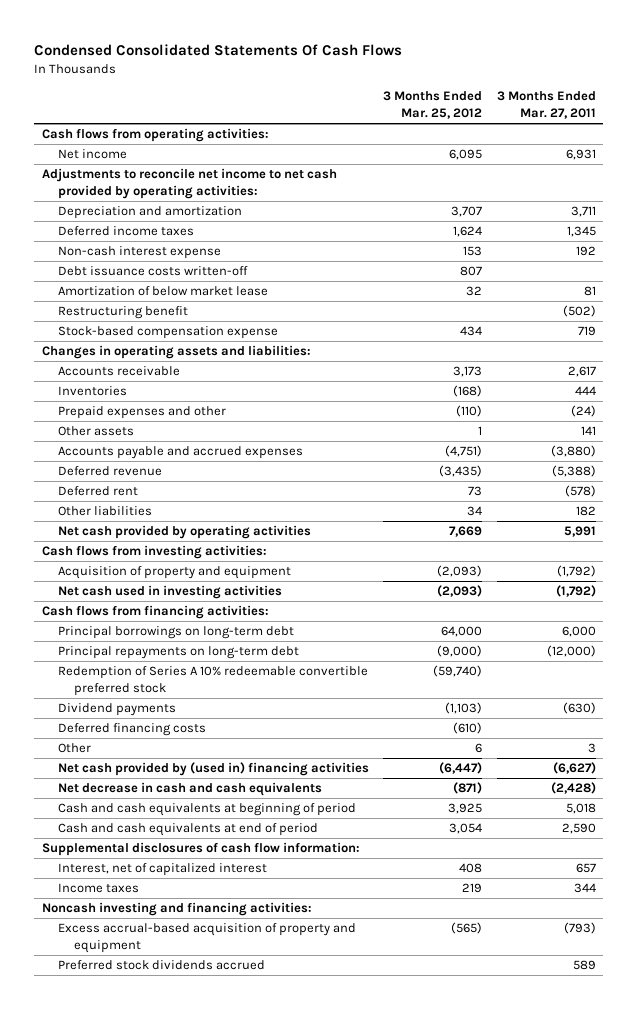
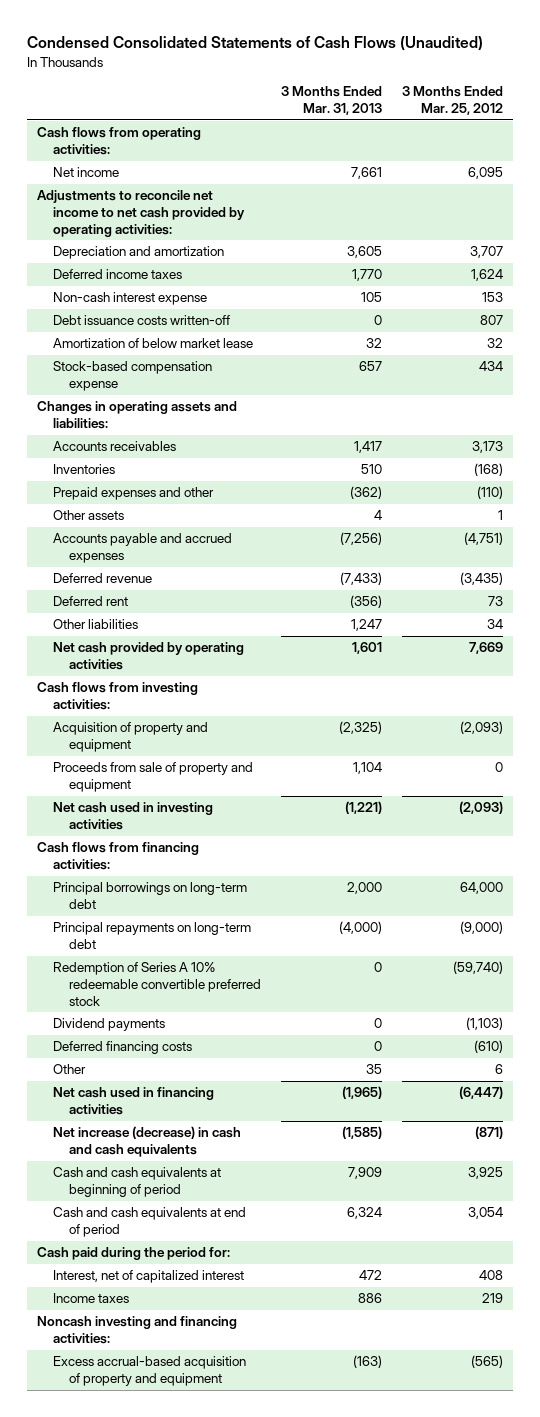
[34,43,403,56] Condensed Consolidated Statements Of Cash Flows -> [27,36,484,52] Condensed Consolidated Statements of Cash Flows (Unaudited)
[497,91,597,120] 3 Months Ended Mar. 27, 2011 -> none
none -> [280,86,382,116] 3 Months Ended Mar. 31, 2013
[57,306,188,320] Restructuring benefit -> none
[57,366,180,377] Accounts receivable -> [53,441,177,452] Accounts receivables
none -> [53,762,254,793] Proceeds from sale of property and equipment
[57,762,369,777] Net cash provided by (used in) financing activities -> [53,1087,215,1116] Net cash used in financing activities
[57,782,322,797] Net decrease in cash and cash equivalents -> [53,1126,242,1158] Net increase (decrease) in cash and cash equivalents
[41,842,360,857] Supplemental disclosures of cash flow information: -> none
none -> [37,1247,231,1261] Cash paid during the period for:
[57,960,265,971] Preferred stock dividends accrued -> none

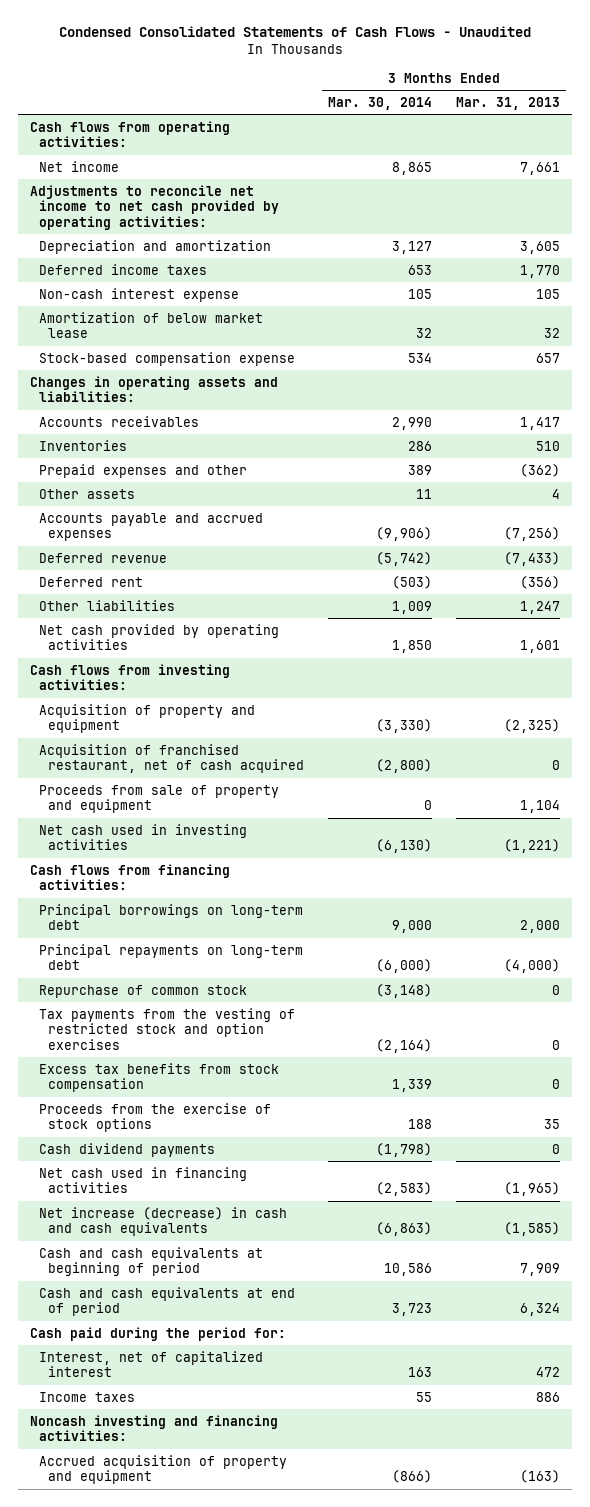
[27,36,484,52] Condensed Consolidated Statements of Cash Flows (Unaudited) -> [58,26,531,38] Condensed Consolidated Statements of Cash Flows - Unaudited
[401,86,503,116] 3 Months Ended Mar. 25, 2012 -> none
none -> [327,96,432,110] Mar. 30, 2014
[53,315,231,326] Debt issuance costs written-off -> none
none -> [39,743,304,774] Acquisition of franchised restaurant, net of cash acquired
[53,962,261,1007] Redemption of Series A 10% redeemable convertible preferred stock -> none
[53,1041,193,1055] Deferred financing costs -> none
[53,1064,87,1075] Other -> none
none -> [39,984,248,998] Repurchase of common stock
none -> [39,1007,296,1050] Tax payments from the vesting of restricted stock and option exercises
none -> [39,1062,280,1093] Excess tax benefits from stock compensation
none -> [39,1102,272,1133] Proceeds from the exercise of stock options
[53,1018,166,1032] Dividend payments -> [39,1142,216,1157] Cash dividend payments
[53,1356,247,1387] Excess accrual-based acquisition of property and equipment -> [39,1454,288,1485] Accrued acquisition of property and equipment

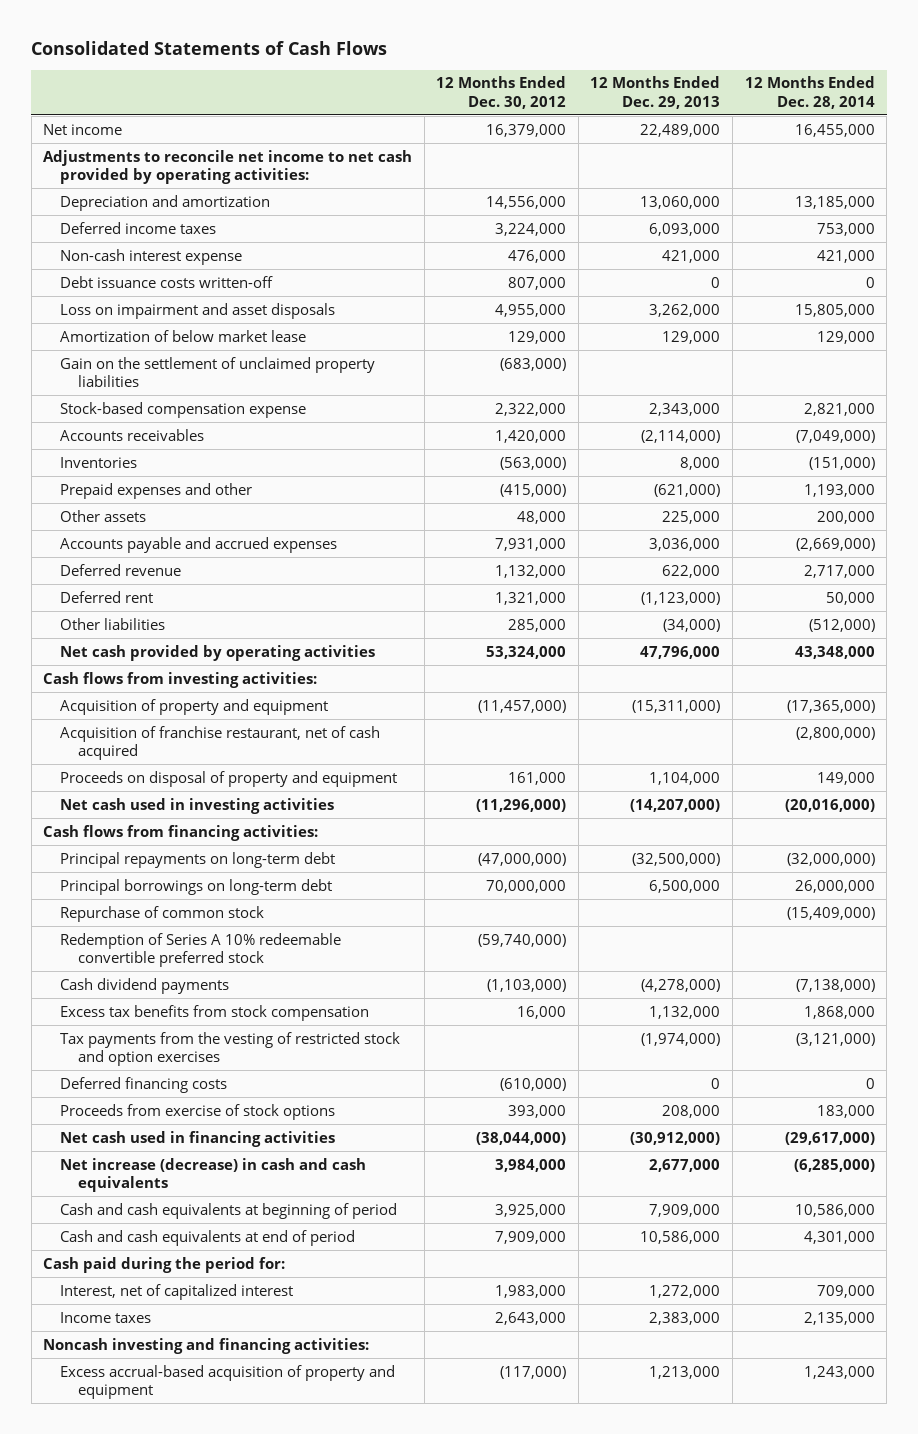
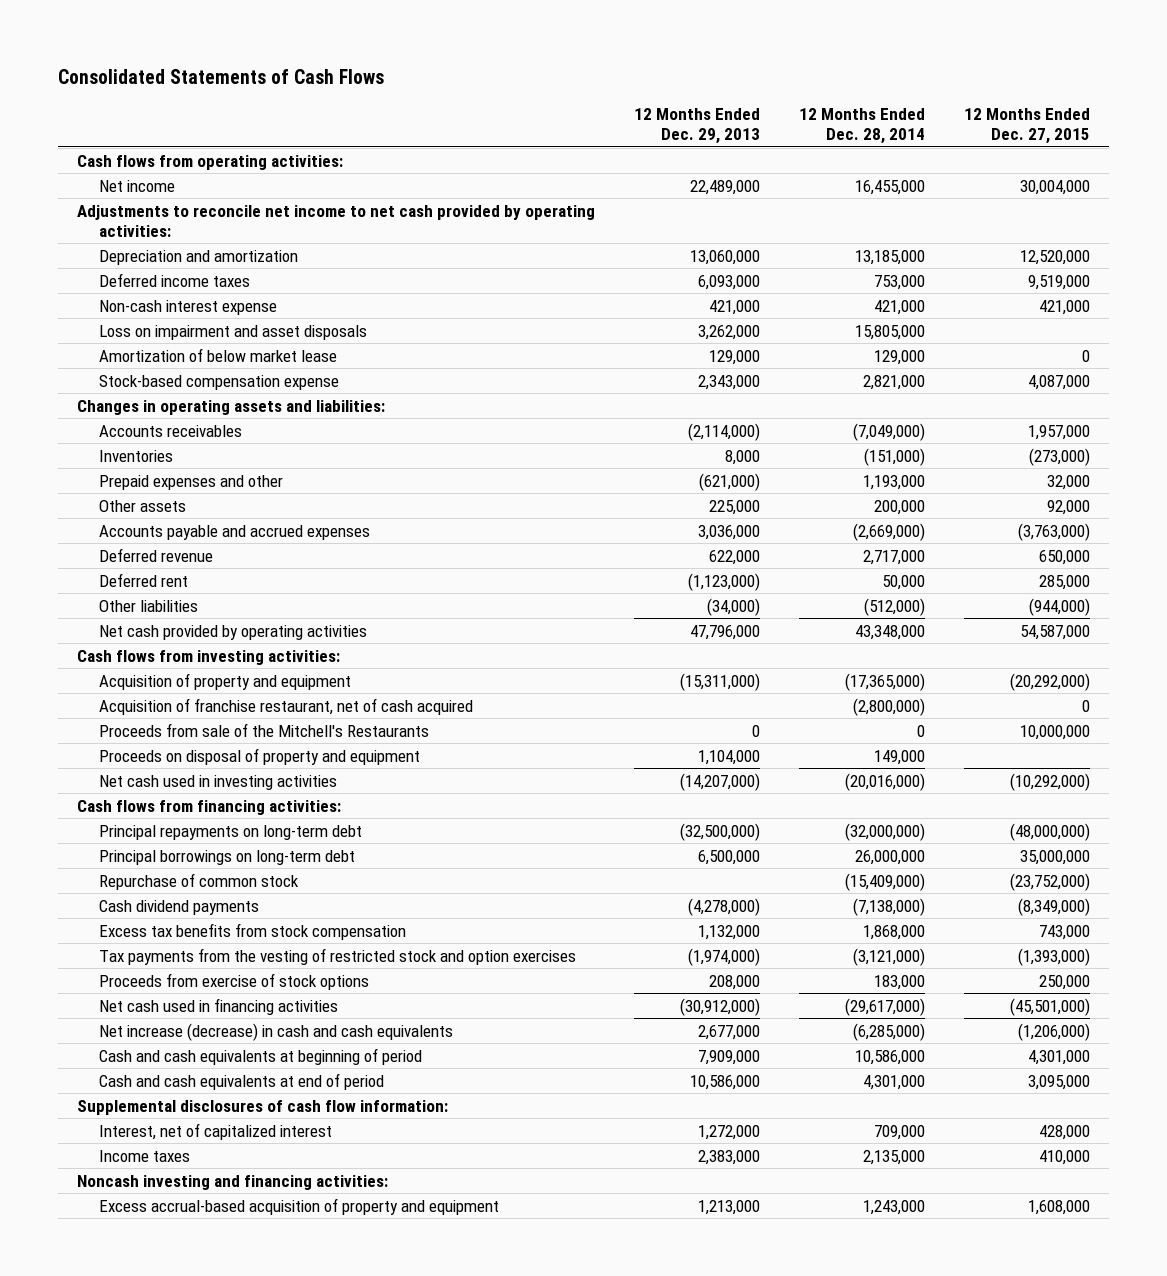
[436,76,567,109] 12 Months Ended Dec. 30, 2012 -> none
none -> [963,107,1090,145] 12 Months Ended Dec. 27, 2015
none -> [76,154,343,170] Cash flows from operating activities:
[60,275,274,288] Debt issuance costs written-off -> none
[60,356,376,388] Gain on the settlement of unclaimed property liabilities -> none
none -> [76,399,385,415] Changes in operating assets and liabilities:
none -> [98,722,429,737] Proceeds from sale of the Mitchell's Restaurants
[60,932,342,968] Redemption of Series A 10% redeemable convertible preferred stock -> none
[60,1076,228,1093] Deferred financing costs -> none
[43,1256,286,1273] Cash paid during the period for: -> none
none -> [76,1099,448,1115] Supplemental disclosures of cash flow information:

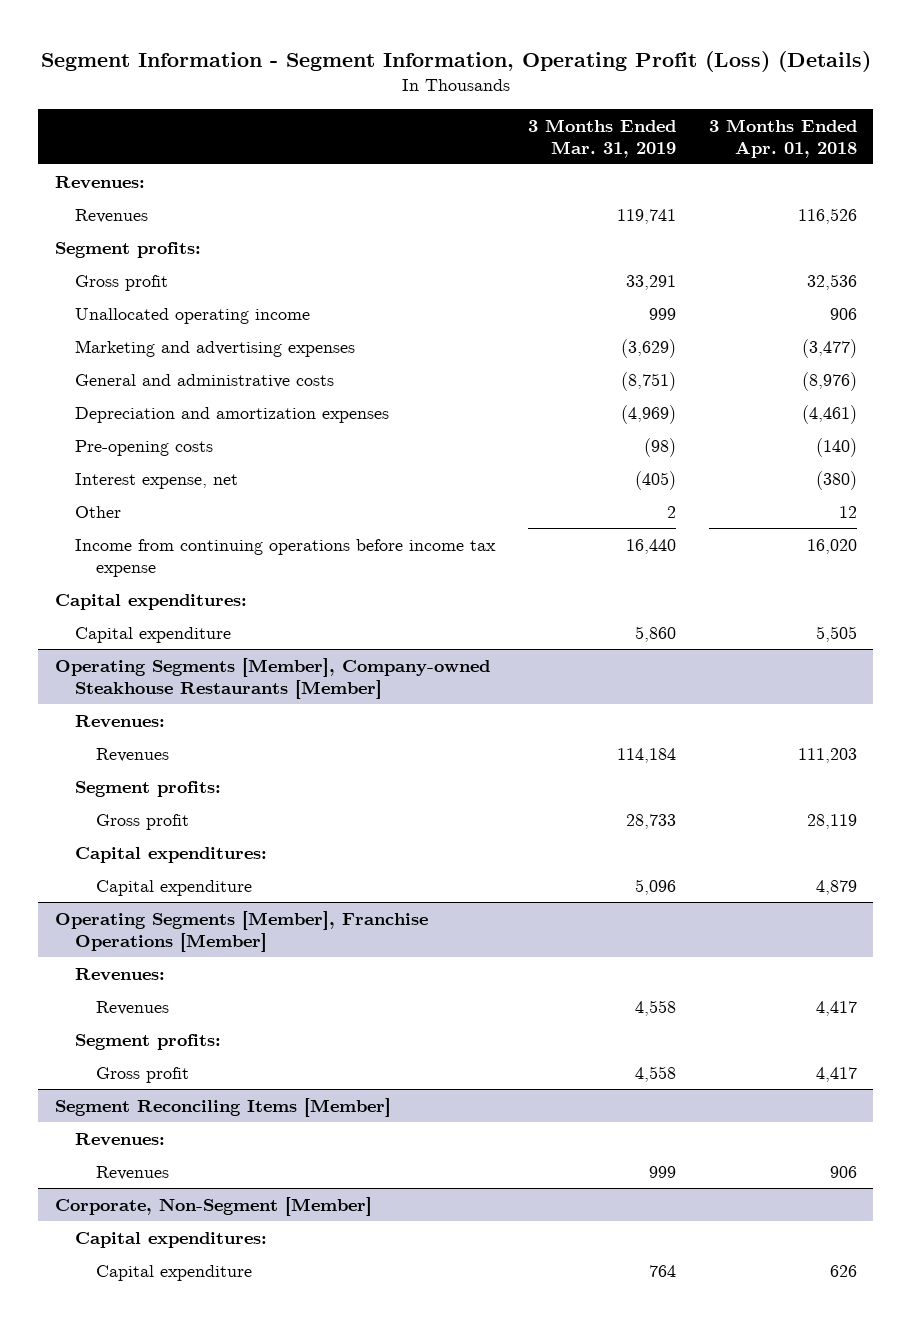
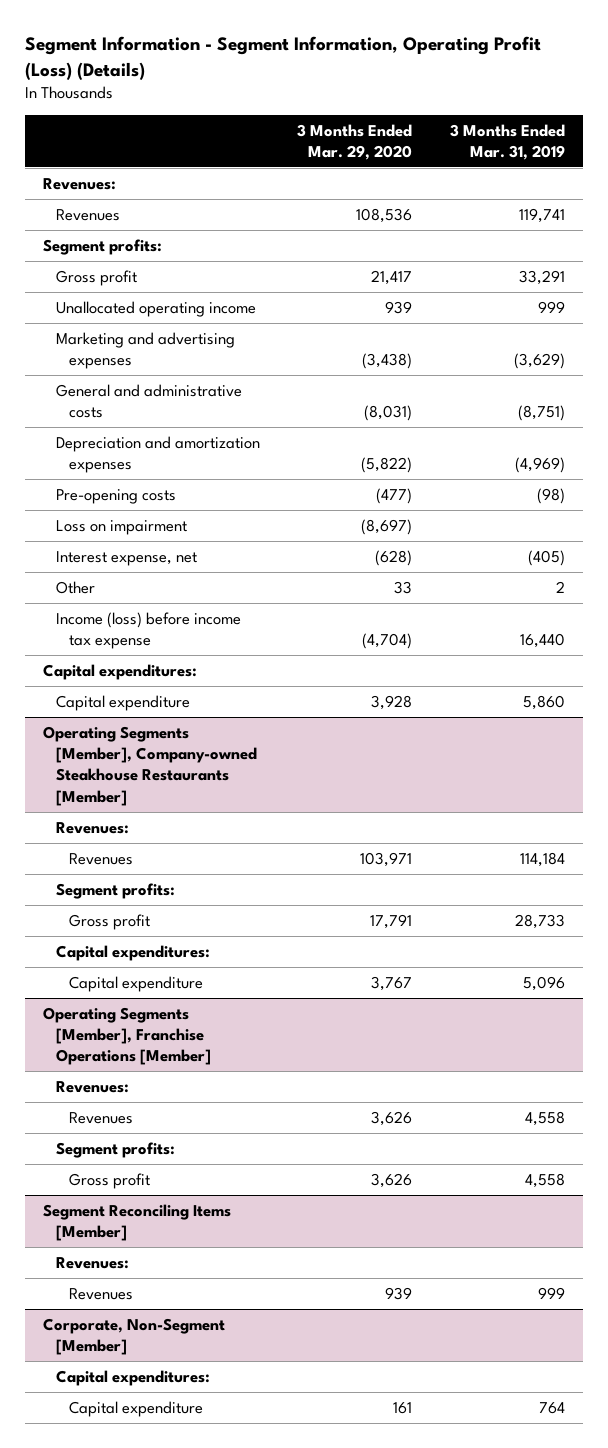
[709,118,858,158] 3 Months Ended Apr. 01, 2018 -> none
none -> [297,123,413,160] 3 Months Ended Mar. 29, 2020
none -> [56,519,188,535] Loss on impairment
[75,538,497,577] Income from continuing operations before income tax expense -> [56,611,242,650] Income (loss) before income tax expense

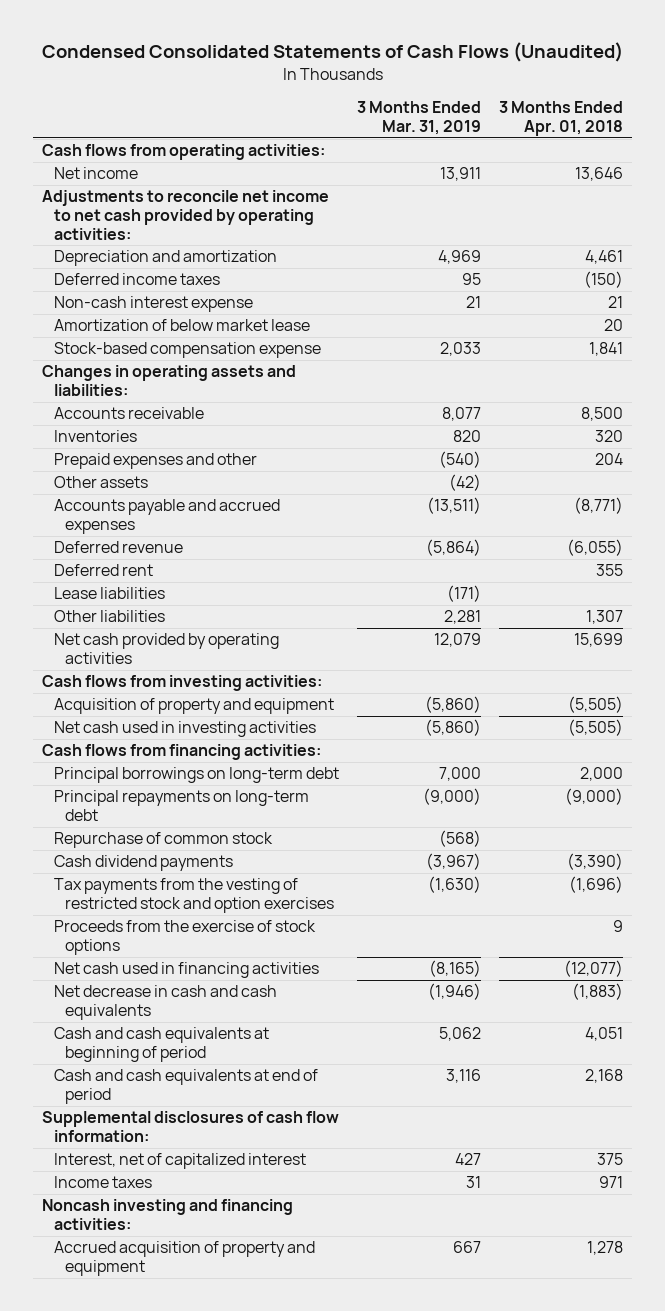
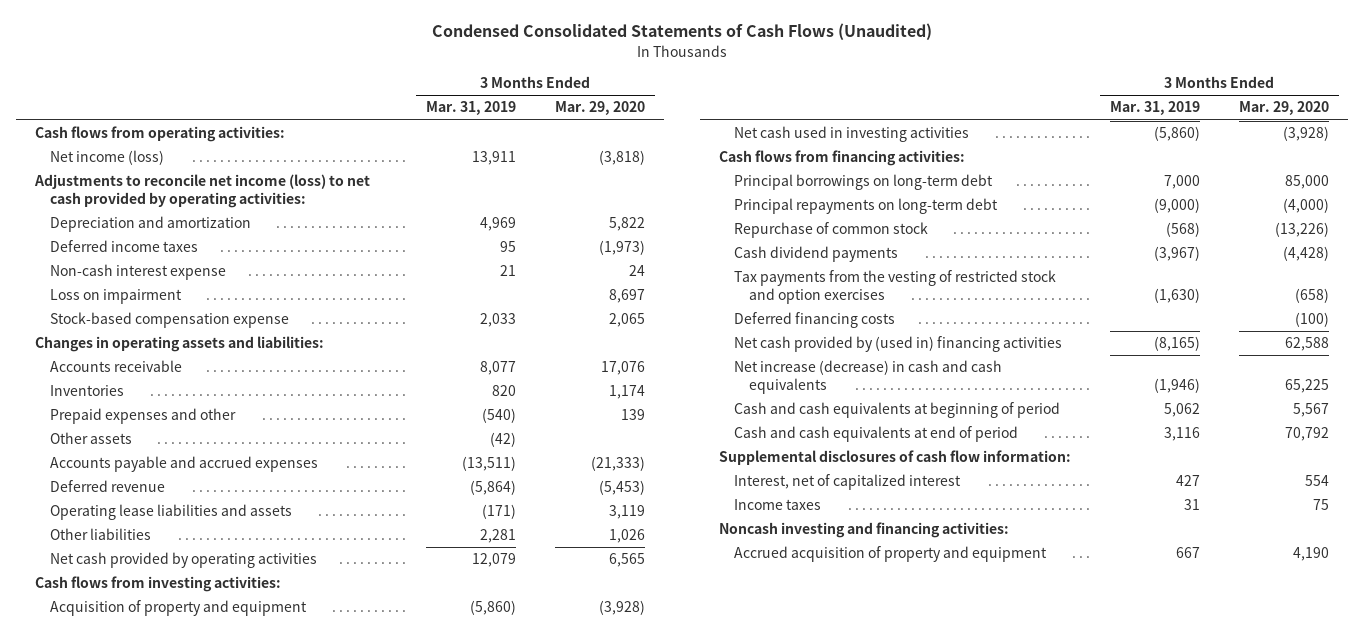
[499,101,624,136] 3 Months Ended Apr. 01, 2018 -> none
none -> [554,101,645,116] Mar. 29, 2020
[53,167,138,180] Net income -> [49,150,164,166] Net income (loss)
[42,190,330,240] Adjustments to reconcile net income to net cash provided by operating activities: -> [34,174,371,208] Adjustments to reconcile net income (loss) to net cash provided by operating activities:
[53,319,310,332] Amortization of below market lease -> none
none -> [49,289,182,305] Loss on impairment
[53,564,153,577] Deferred rent -> none
[53,587,165,600] Lease liabilities -> [49,504,292,521] Operating lease liabilities and assets
[53,920,316,955] Proceeds from the exercise of stock options -> none
none -> [733,312,895,329] Deferred financing costs
[53,962,319,979] Net cash used in financing activities -> [733,336,1062,353] Net cash provided by (used in) financing activities
[53,985,277,1020] Net decrease in cash and cash equivalents -> [733,360,1002,394] Net increase (decrease) in cash and cash equivalents

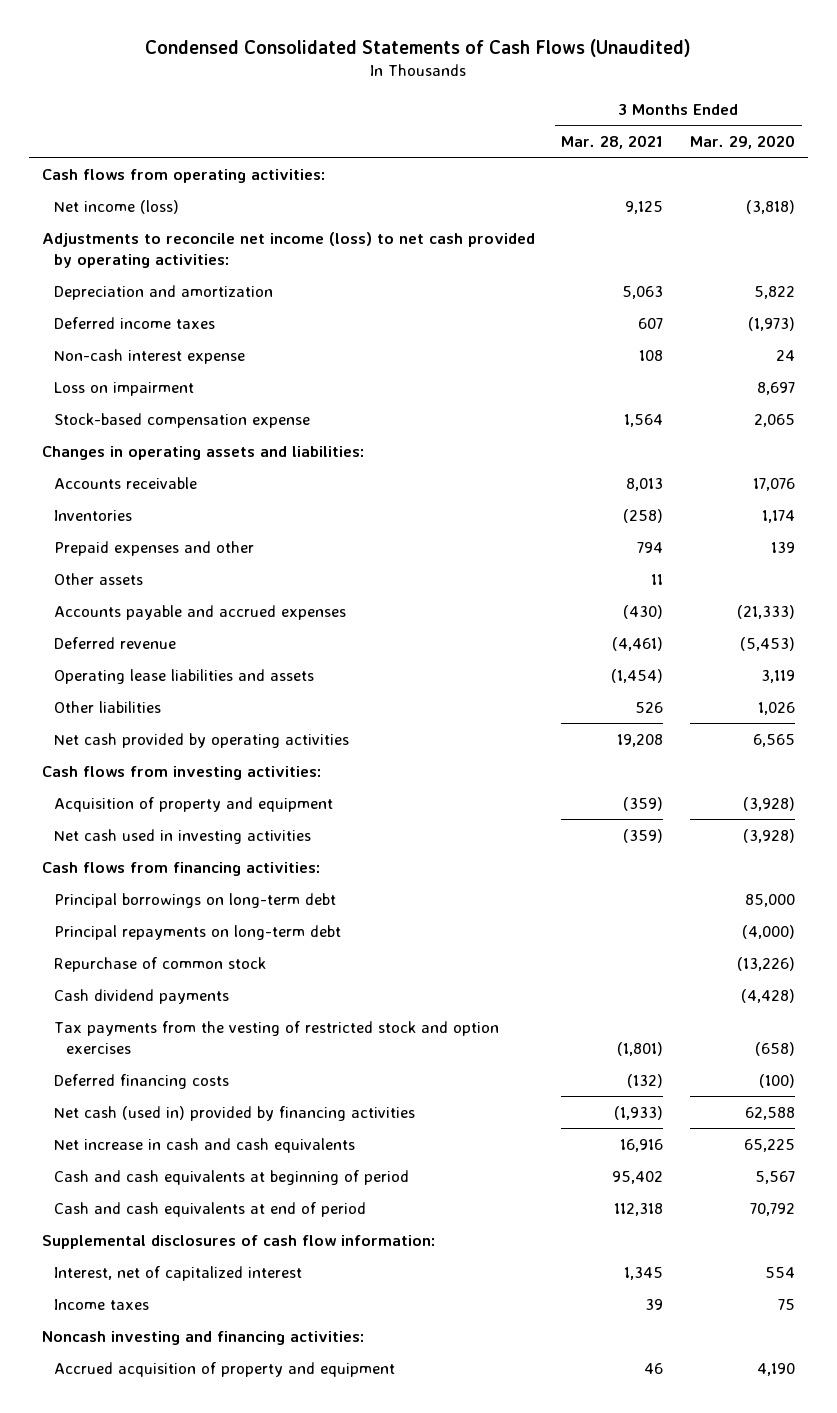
[425,101,516,116] Mar. 31, 2019 -> none
none -> [561,134,664,149] Mar. 28, 2021
[733,336,1062,353] Net cash provided by (used in) financing activities -> [53,1105,415,1121] Net cash (used in) provided by financing activities
[733,360,1002,394] Net increase (decrease) in cash and cash equivalents -> [53,1137,355,1153] Net increase in cash and cash equivalents

